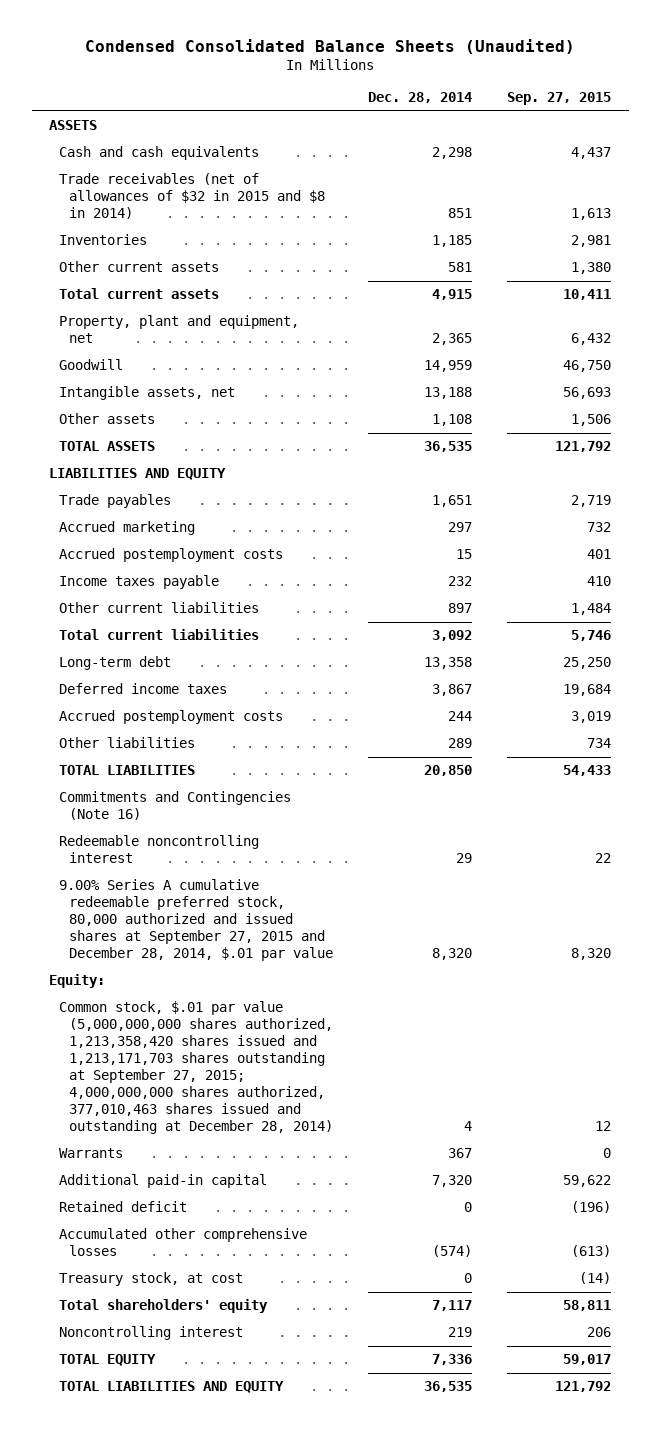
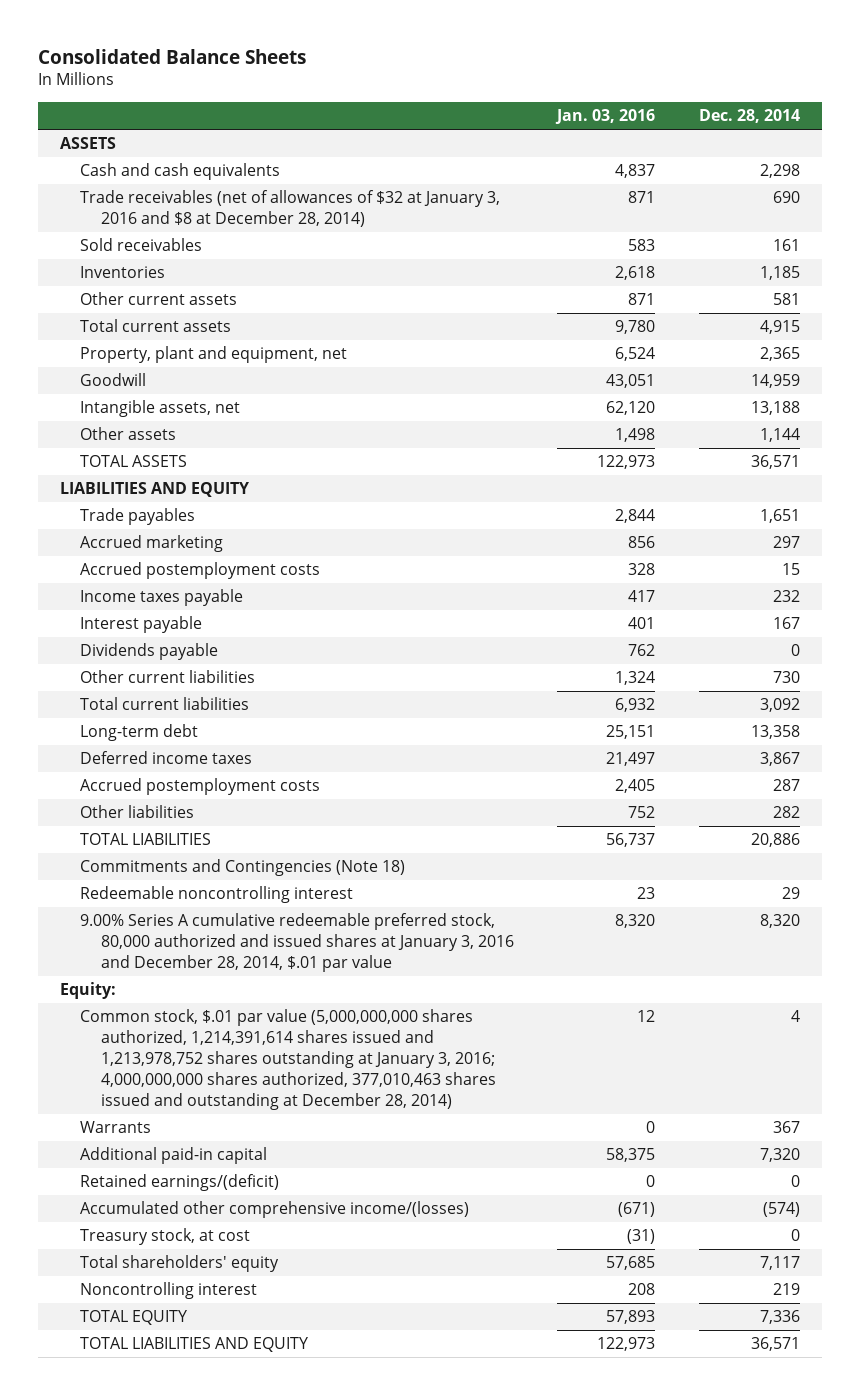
[85,39,576,55] Condensed Consolidated Balance Sheets (Unaudited) -> [38,48,307,64] Consolidated Balance Sheets
[507,92,612,106] Sep. 27, 2015 -> none
none -> [555,109,656,125] Jan. 03, 2016
[58,173,325,220] Trade receivables (net of allowances of $32 in 2015 and $8 in 2014) -> [80,190,501,228] Trade receivables (net of allowances of $32 at January 3, 2016 and $8 at December 28, 2014)
[448,208,473,219] 851 -> [773,191,801,204] 690
none -> [80,238,203,252] Sold receivables
[432,414,473,427] 1,108 -> [760,428,801,443] 1,144
[424,441,473,453] 36,535 -> [751,455,801,470] 36,571
none -> [80,616,203,634] Interest payable
none -> [80,643,219,661] Dividends payable
[448,603,473,614] 897 -> [773,671,801,684] 730
[448,711,473,722] 244 -> [773,779,801,792] 287
[448,738,473,749] 289 -> [773,806,801,819] 282
[424,765,473,777] 20,850 -> [751,833,801,848] 20,886
[58,791,291,821] Commitments and Contingencies (Note 16) -> [80,859,406,877] Commitments and Contingencies (Note 18)
[58,879,333,962] 9.00% Series A cumulative redeemable preferred stock, 80,000 authorized and issued shares at September 27, 2015 and December 28, 2014, $.01 par value -> [80,913,514,973] 9.00% Series A cumulative redeemable preferred stock, 80,000 authorized and issued shares at January 3, 2016 and December 28, 2014, $.01 par value
[58,1001,333,1135] Common stock, $.01 par value (5,000,000,000 shares authorized, 1,213,358,420 shares issued and 1,213,171,703 shares outstanding at September 27, 2015; 4,000,000,000 shares authorized, 377,010,463 shares issued and outstanding at December 28, 2014) -> [80,1009,496,1111] Common stock, $.01 par value (5,000,000,000 shares authorized, 1,214,391,614 shares issued and 1,213,978,752 shares outstanding at January 3, 2016; 4,000,000,000 shares authorized, 377,010,463 shares issued and outstanding at December 28, 2014)
[58,1201,187,1213] Retained deficit -> [80,1174,280,1192] Retained earnings/(deficit)
[58,1228,307,1257] Accumulated other comprehensive losses -> [80,1201,470,1219] Accumulated other comprehensive income/(losses)
[424,1381,473,1393] 36,535 -> [751,1337,801,1352] 36,571

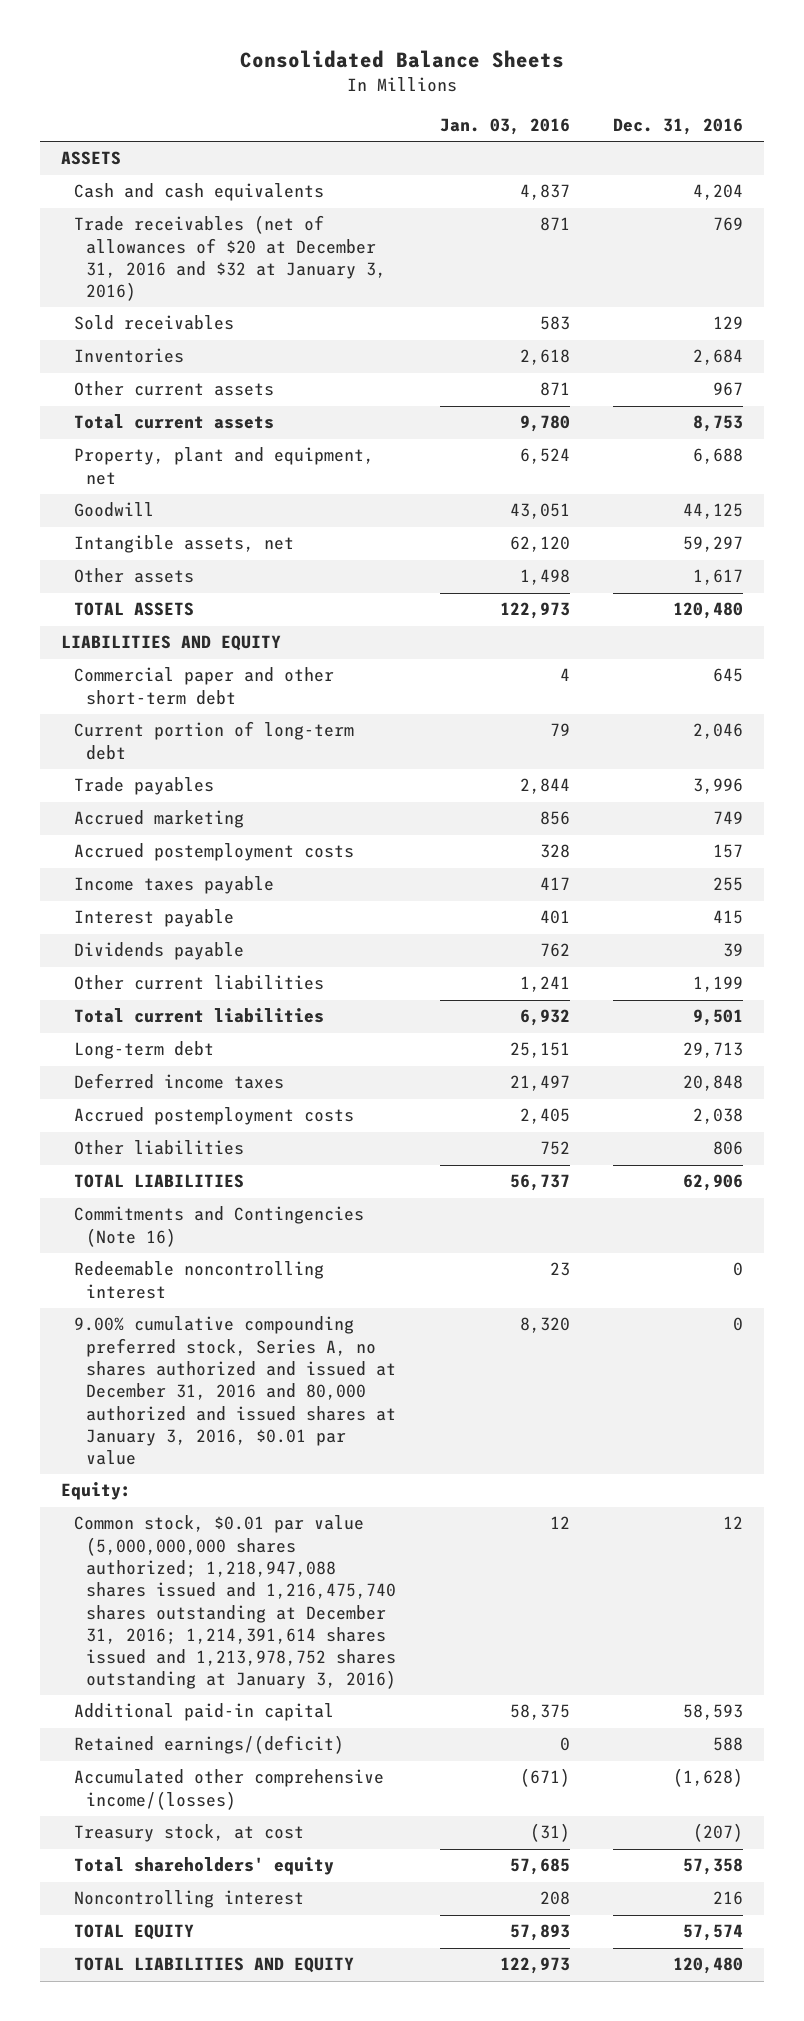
[699,109,801,124] Dec. 28, 2014 -> none
none -> [612,118,743,136] Dec. 31, 2016
[80,190,501,228] Trade receivables (net of allowances of $32 at January 3, 2016 and $8 at December 28, 2014) -> [73,215,387,302] Trade receivables (net of allowances of $20 at December 31, 2016 and $32 at January 3, 2016)
none -> [73,667,334,705] Commercial paper and other short-term debt
none -> [73,721,354,760] Current portion of long-term debt
[615,671,656,686] 1,324 -> [519,976,570,993] 1,241
[80,859,406,877] Commitments and Contingencies (Note 18) -> [73,1206,364,1247] Commitments and Contingencies (Note 16)
[80,913,514,973] 9.00% Series A cumulative redeemable preferred stock, 80,000 authorized and issued shares at January 3, 2016 and December 28, 2014, $.01 par value -> [73,1316,397,1466] 9.00% cumulative compounding preferred stock, Series A, no shares authorized and issued at December 31, 2016 and 80,000 authorized and issued shares at January 3, 2016, $0.01 par value
[80,1121,152,1134] Warrants -> none
[80,1009,496,1111] Common stock, $.01 par value (5,000,000,000 shares authorized, 1,214,391,614 shares issued and 1,213,978,752 shares outstanding at January 3, 2016; 4,000,000,000 shares authorized, 377,010,463 shares issued and outstanding at December 28, 2014) -> [73,1515,397,1690] Common stock, $0.01 par value (5,000,000,000 shares authorized; 1,218,947,088 shares issued and 1,216,475,740 shares outstanding at December 31, 2016; 1,214,391,614 shares issued and 1,213,978,752 shares outstanding at January 3, 2016)

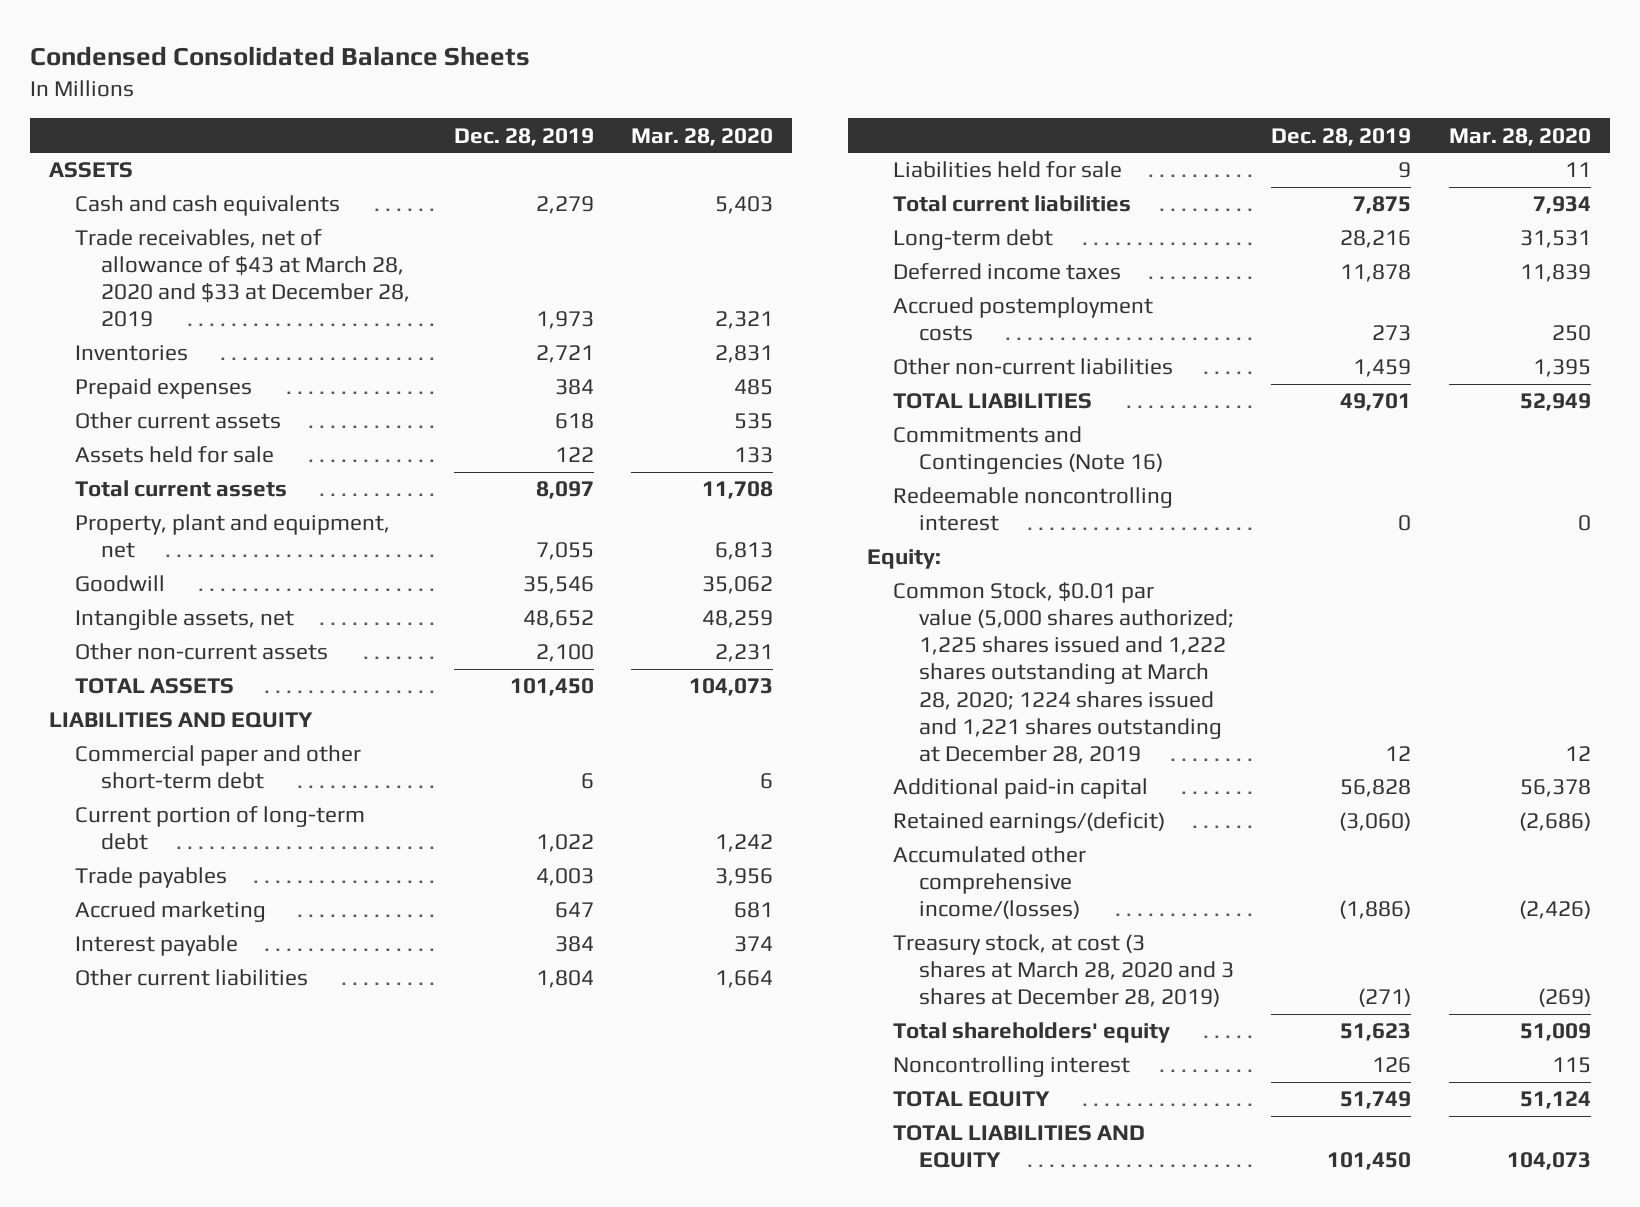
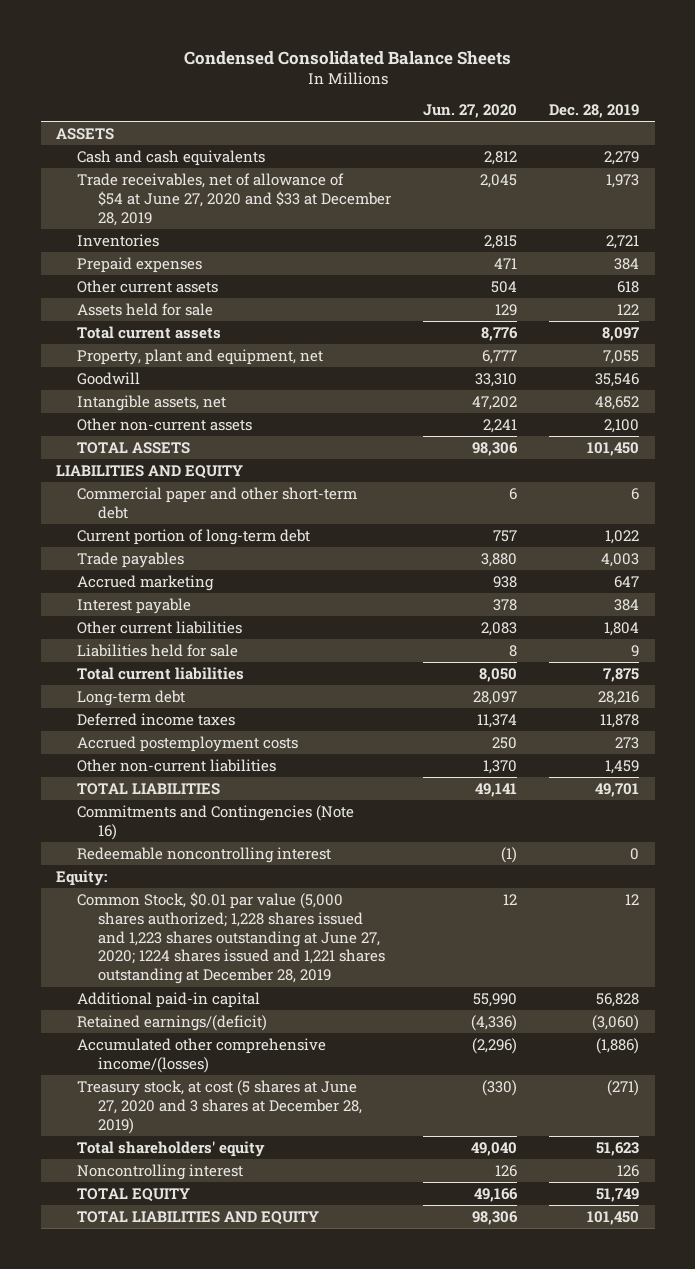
[631,127,774,146] Mar. 28, 2020 -> none
none -> [422,104,517,119] Jun. 27, 2020
[75,229,411,328] Trade receivables, net of allowance of $43 at March 28, 2020 and $33 at December 28, 2019 -> [77,172,392,226] Trade receivables, net of allowance of $54 at June 27, 2020 and $33 at December 28, 2019
[892,582,1234,764] Common Stock, $0.01 par value (5,000 shares authorized; 1,225 shares issued and 1,222 shares outstanding at March 28, 2020; 1224 shares issued and 1,221 shares outstanding at December 28, 2019 -> [77,891,386,985] Common Stock, $0.01 par value (5,000 shares authorized; 1,228 shares issued and 1,223 shares outstanding at June 27, 2020; 1224 shares issued and 1,221 shares outstanding at December 28, 2019
[892,934,1234,1008] Treasury stock, at cost (3 shares at March 28, 2020 and 3 shares at December 28, 2019) -> [77,1079,363,1134] Treasury stock, at cost (5 shares at June 27, 2020 and 3 shares at December 28, 2019)

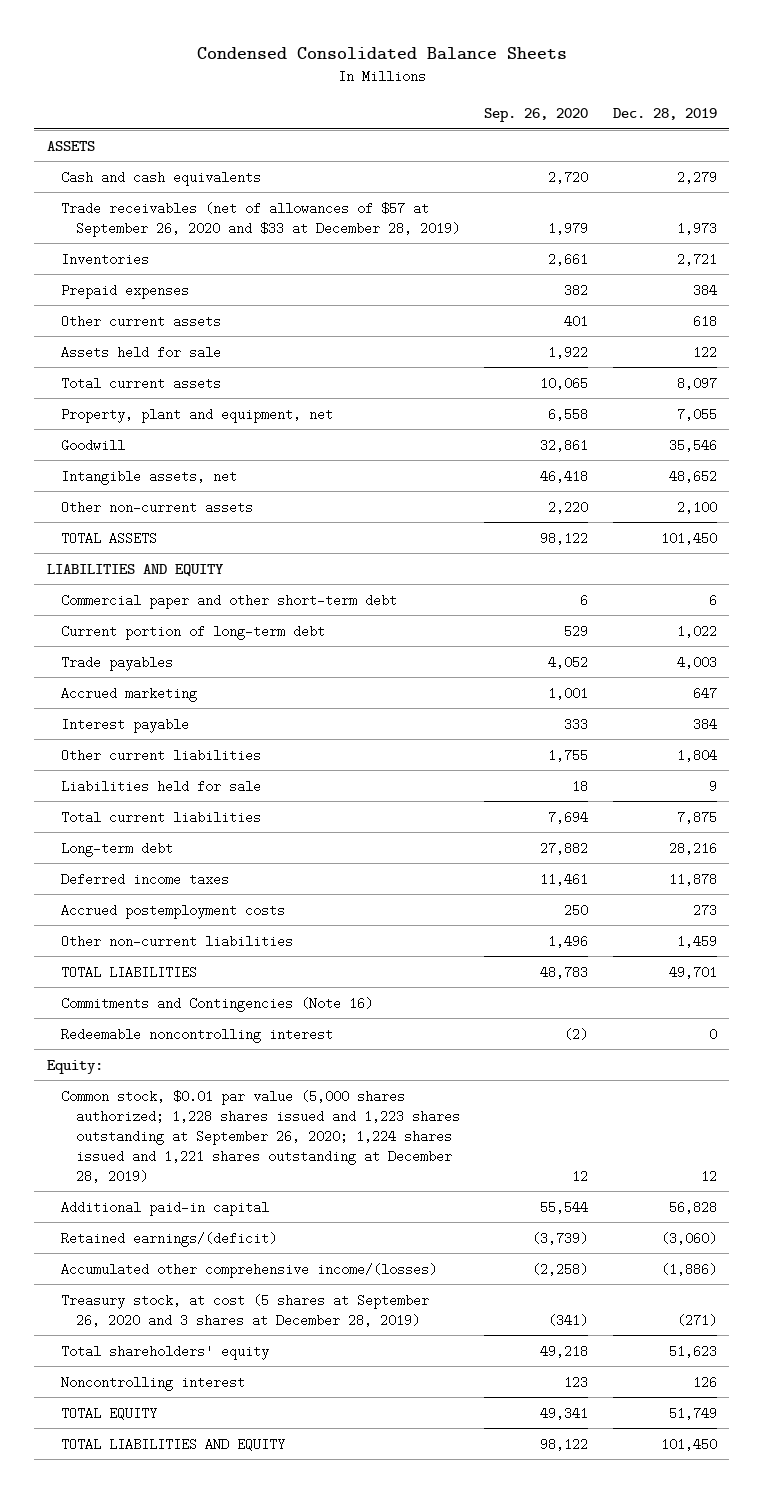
[422,104,517,119] Jun. 27, 2020 -> none
none -> [484,108,589,123] Sep. 26, 2020
[77,172,392,226] Trade receivables, net of allowance of $54 at June 27, 2020 and $33 at December 28, 2019 -> [61,201,460,237] Trade receivables (net of allowances of $57 at September 26, 2020 and $33 at December 28, 2019)
[77,891,386,985] Common Stock, $0.01 par value (5,000 shares authorized; 1,228 shares issued and 1,223 shares outstanding at June 27, 2020; 1224 shares issued and 1,221 shares outstanding at December 28, 2019 -> [61,1089,460,1183] Common stock, $0.01 par value (5,000 shares authorized; 1,228 shares issued and 1,223 shares outstanding at September 26, 2020; 1,224 shares issued and 1,221 shares outstanding at December 28, 2019)
[77,1079,363,1134] Treasury stock, at cost (5 shares at June 27, 2020 and 3 shares at December 28, 2019) -> [61,1293,430,1327] Treasury stock, at cost (5 shares at September 26, 2020 and 3 shares at December 28, 2019)

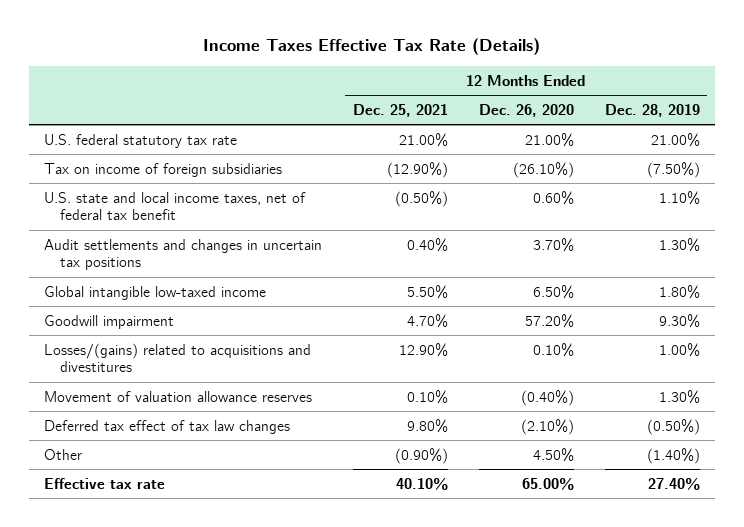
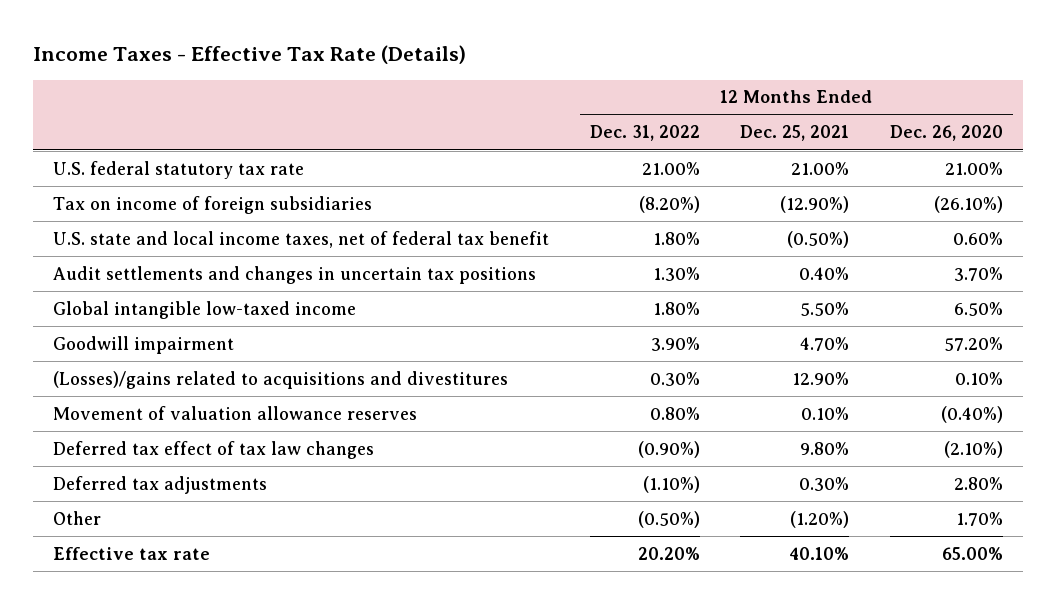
[202,38,540,56] Income Taxes Effective Tax Rate (Details) -> [33,45,467,65] Income Taxes - Effective Tax Rate (Details)
[604,103,700,117] Dec. 28, 2019 -> none
none -> [589,125,700,142] Dec. 31, 2022
[44,342,312,373] Losses/(gains) related to acquisitions and divestitures -> [53,370,509,389] (Losses)/gains related to acquisitions and divestitures
none -> [53,475,268,494] Deferred tax adjustments
[394,447,448,464] (0.90%) -> [790,510,850,528] (1.20%)
[532,447,574,462] 4.50% -> [955,511,1003,526] 1.70%

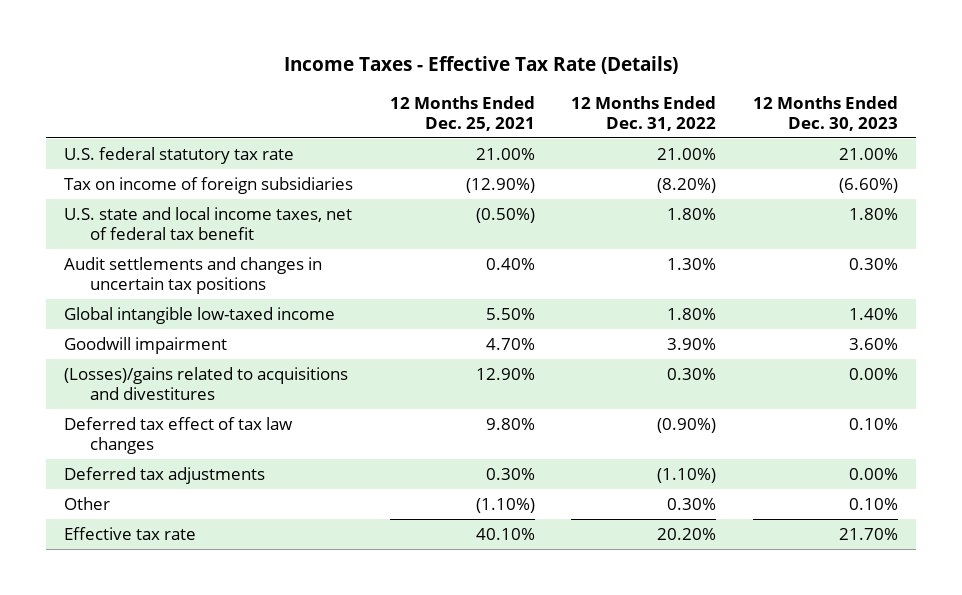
[889,125,1003,142] Dec. 26, 2020 -> none
none -> [752,95,898,131] 12 Months Ended Dec. 30, 2023
[53,405,418,420] Movement of valuation allowance reserves -> none
[637,510,700,528] (0.50%) -> [667,497,717,510] 0.30%
[790,510,850,528] (1.20%) -> [475,497,535,513] (1.10%)

